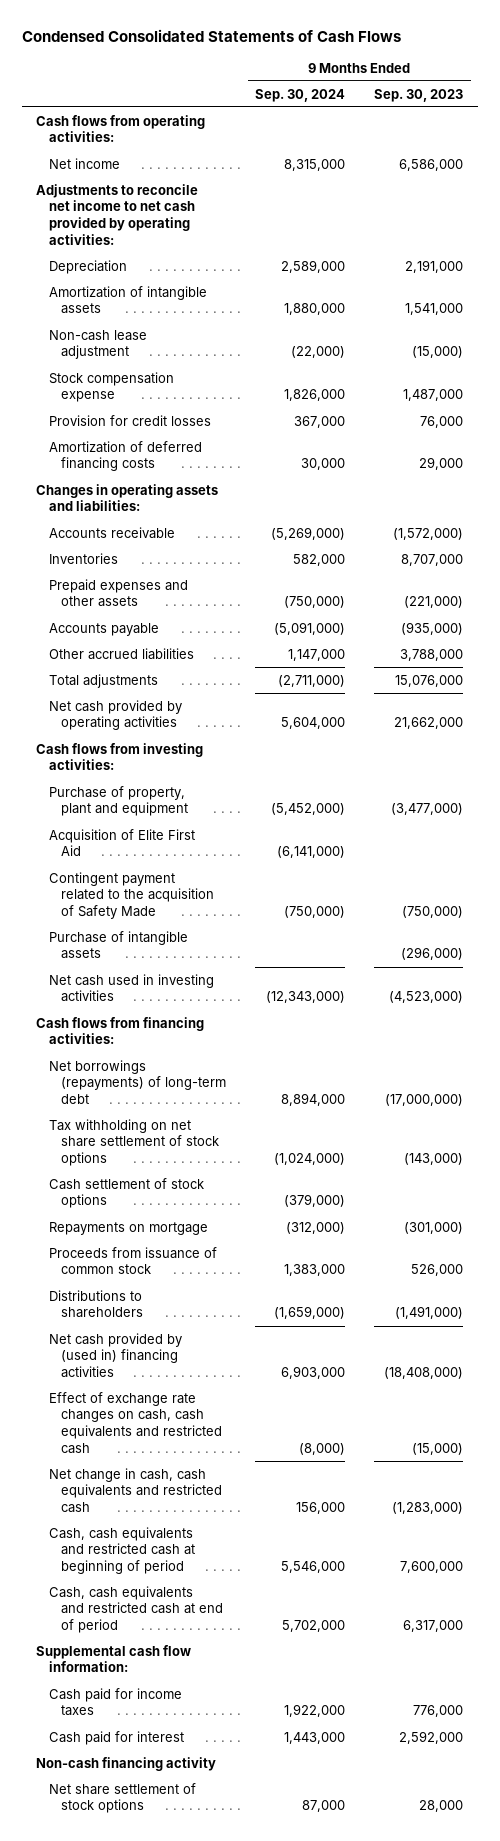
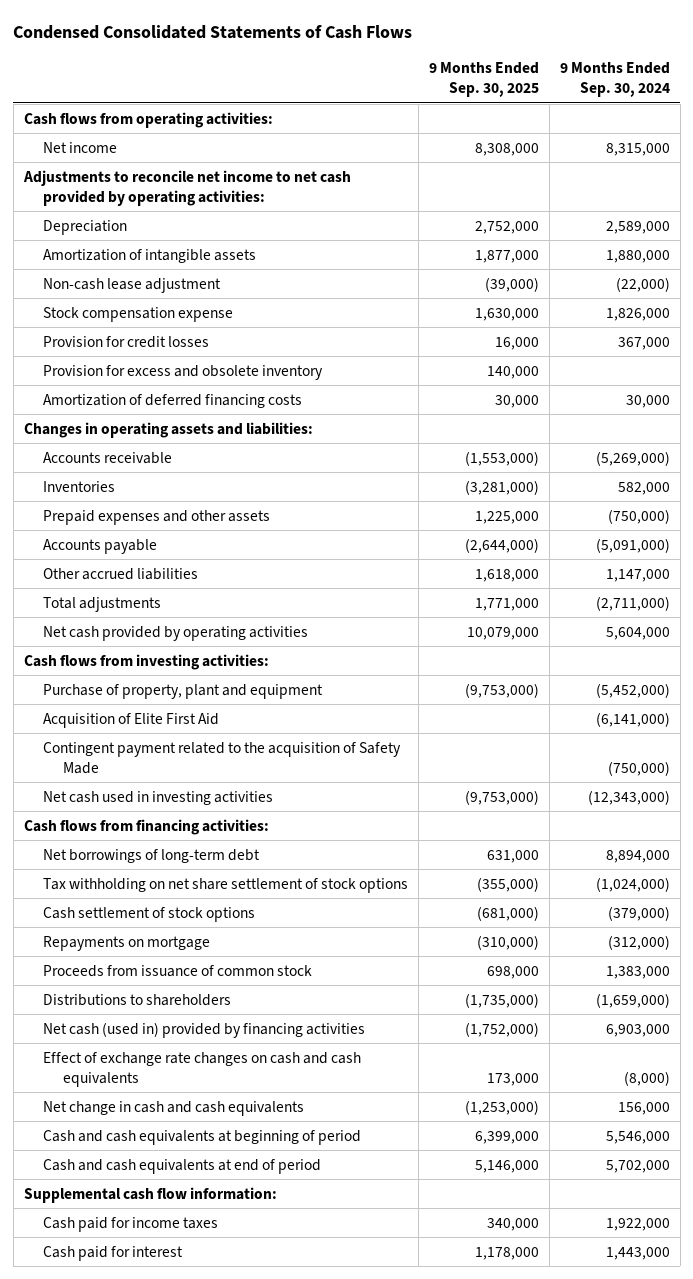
[374,88,464,102] Sep. 30, 2023 -> none
none -> [429,62,540,98] 9 Months Ended Sep. 30, 2025
none -> [43,364,324,380] Provision for excess and obsolete inventory
[48,930,188,960] Purchase of intangible assets -> none
[48,1059,227,1104] Net borrowings (repayments) of long-term debt -> [43,848,261,863] Net borrowings of long-term debt
[48,1332,182,1378] Net cash provided by (used in) financing activities -> [43,1021,366,1038] Net cash (used in) provided by financing activities
[48,1391,223,1454] Effect of exchange rate changes on cash, cash equivalents and restricted cash -> [43,1051,362,1087] Effect of exchange rate changes on cash and cash equivalents
[48,1467,223,1513] Net change in cash, cash equivalents and restricted cash -> [43,1100,305,1116] Net change in cash and cash equivalents
[48,1526,196,1574] Cash, cash equivalents and restricted cash at beginning of period -> [43,1129,362,1145] Cash and cash equivalents at beginning of period
[48,1585,224,1633] Cash, cash equivalents and restricted cash at end of period -> [43,1158,322,1174] Cash and cash equivalents at end of period
[36,1756,217,1771] Non-cash financing activity -> none
[48,1782,196,1814] Net share settlement of stock options -> none

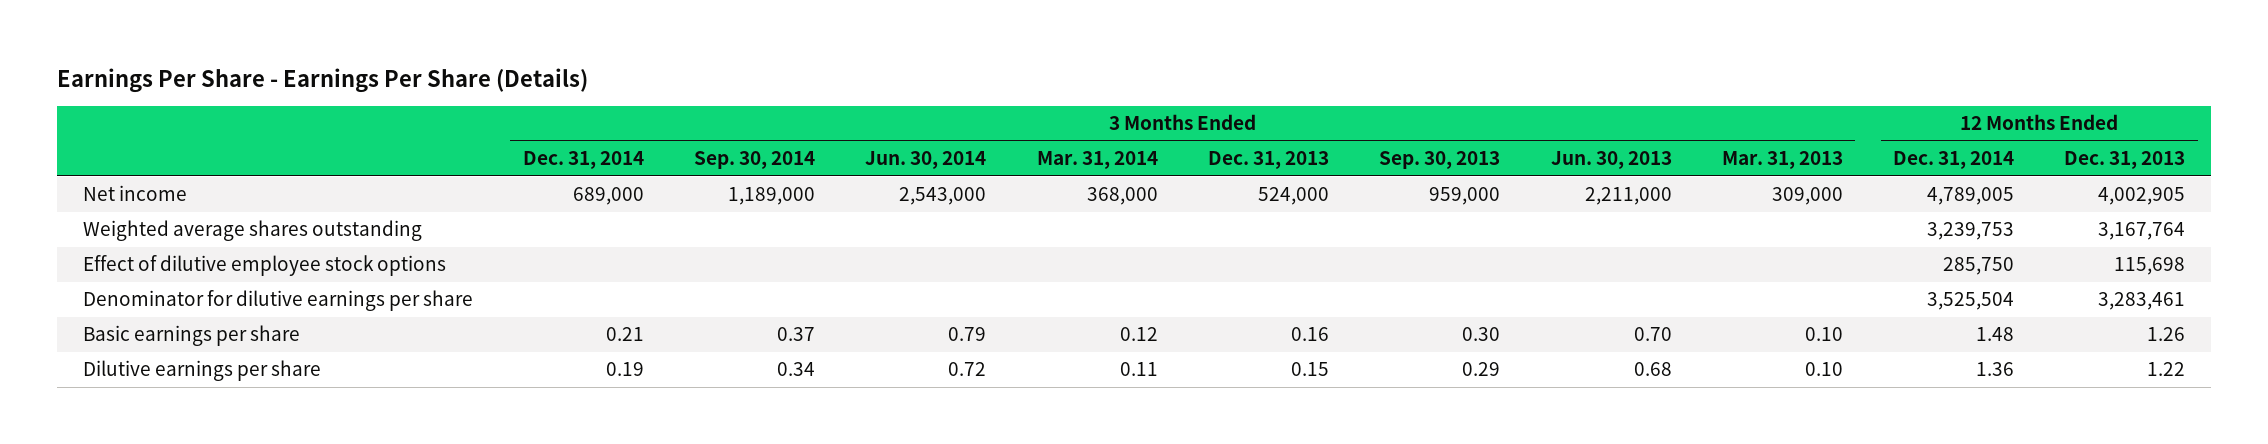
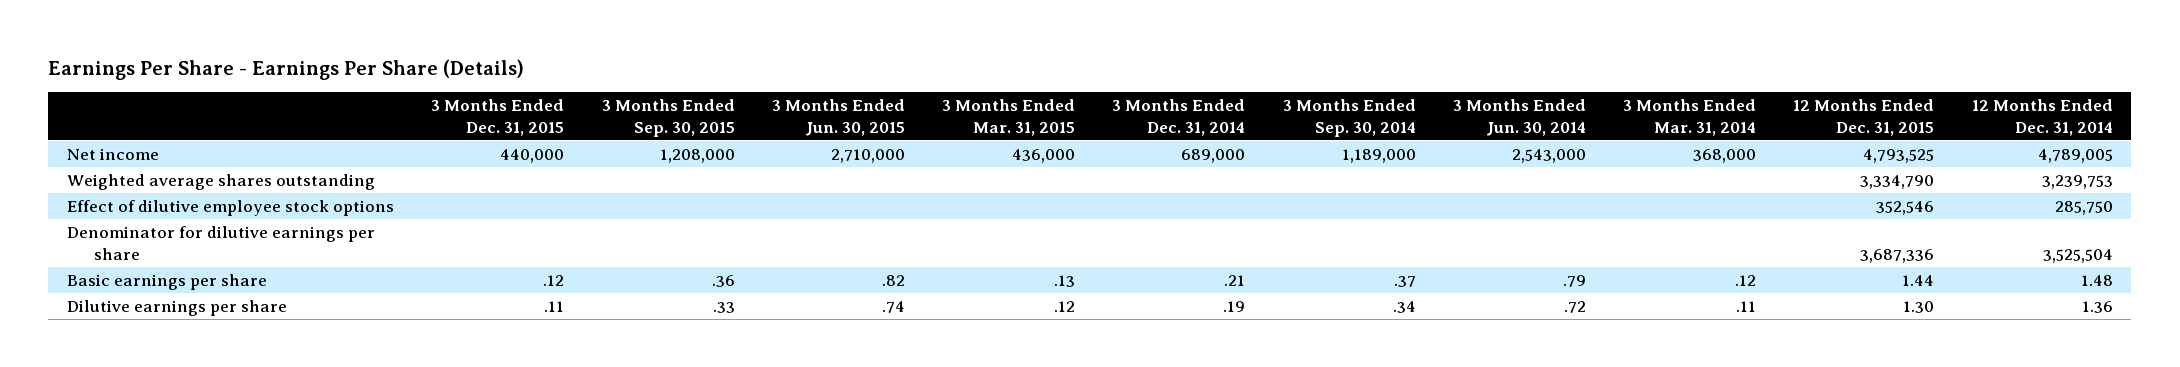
[1207,151,1329,170] Dec. 31, 2013 -> none
[1379,151,1501,170] Sep. 30, 2013 -> none
[1550,151,1672,170] Jun. 30, 2013 -> none
[1721,151,1843,170] Mar. 31, 2013 -> none
[2064,151,2186,170] Dec. 31, 2013 -> none
none -> [431,99,565,136] 3 Months Ended Dec. 31, 2015
none -> [601,99,735,137] 3 Months Ended Sep. 30, 2015
none -> [771,99,905,136] 3 Months Ended Jun. 30, 2015
none -> [942,99,1076,136] 3 Months Ended Mar. 31, 2015
none -> [1793,99,1935,136] 12 Months Ended Dec. 31, 2015
[605,327,644,342] 0.21 -> [1224,274,1246,286] .21
[777,327,816,342] 0.37 -> [1393,275,1416,287] .37
[948,327,987,342] 0.79 -> [1562,274,1586,287] .79
[1119,327,1158,342] 0.12 -> [1735,274,1757,286] .12
[605,362,644,377] 0.19 -> [1223,300,1246,312] .19
[777,362,816,377] 0.34 -> [1392,300,1416,313] .34
[948,362,987,377] 0.72 -> [1563,300,1586,313] .72
[1119,362,1158,377] 0.11 -> [1736,300,1757,312] .11

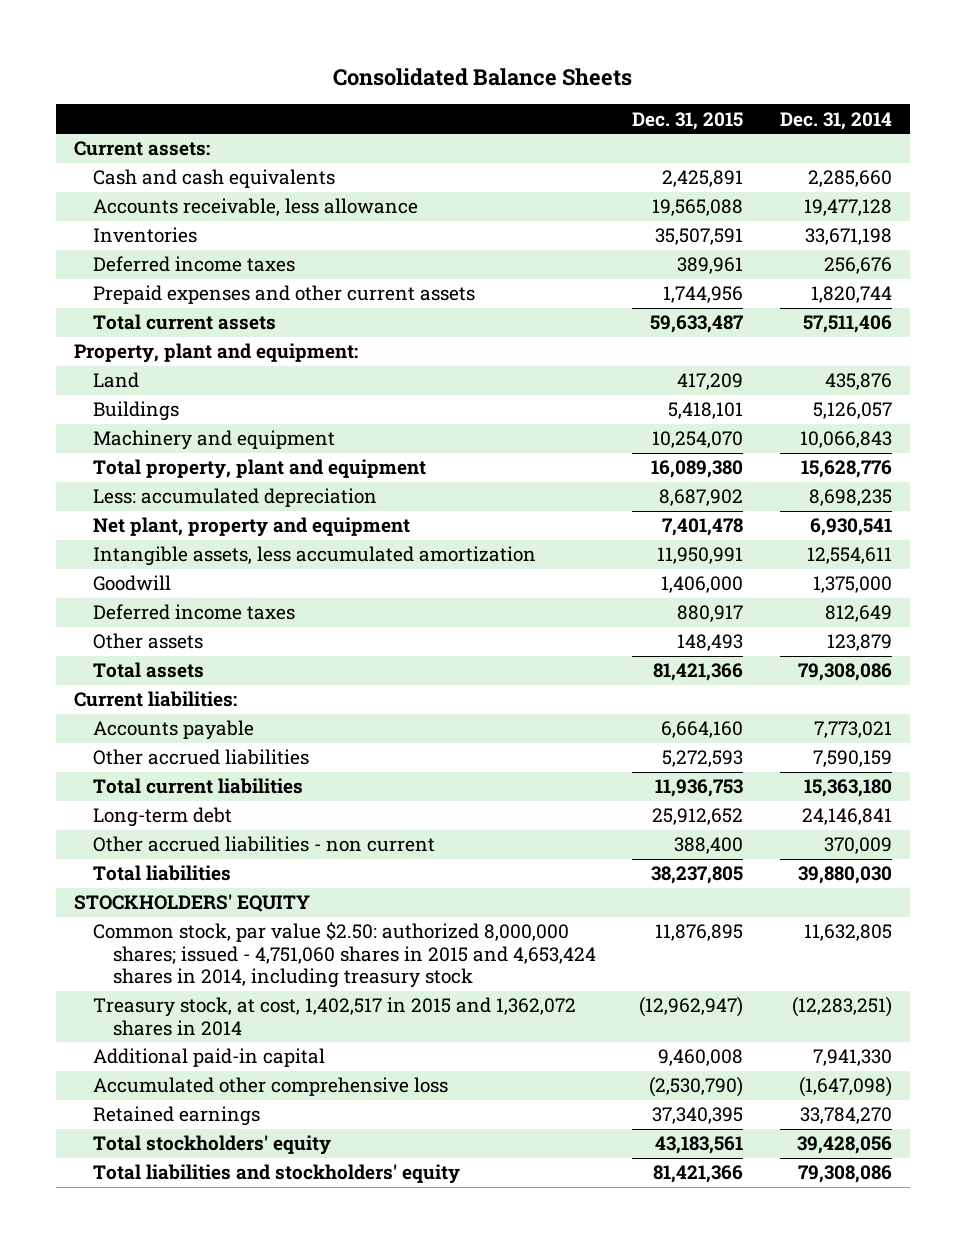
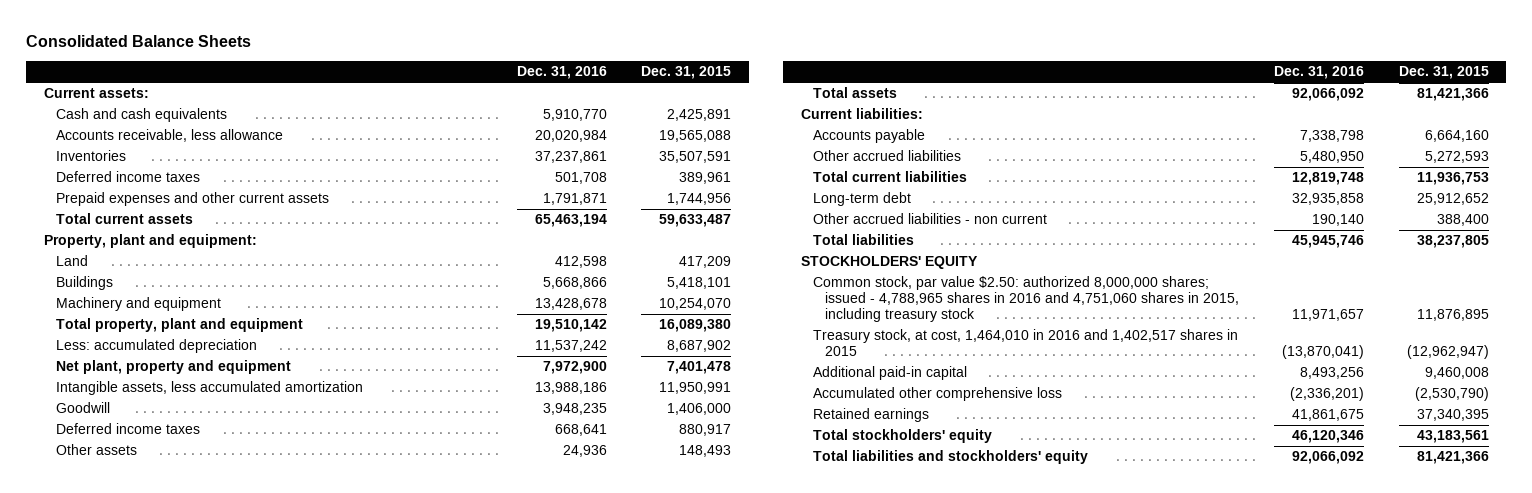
[779,111,892,130] Dec. 31, 2014 -> none
none -> [516,66,607,80] Dec. 31, 2016
[93,922,596,988] Common stock, par value $2.50: authorized 8,000,000 shares; issued - 4,751,060 shares in 2015 and 4,653,424 shares in 2014, including treasury stock -> [812,276,1239,323] Common stock, par value $2.50: authorized 8,000,000 shares; issued - 4,788,965 shares in 2016 and 4,751,060 shares in 2015, including treasury stock
[93,997,577,1036] Treasury stock, at cost, 1,402,517 in 2015 and 1,362,072 shares in 2014 -> [812,329,1238,357] Treasury stock, at cost, 1,464,010 in 2016 and 1,402,517 shares in 2015

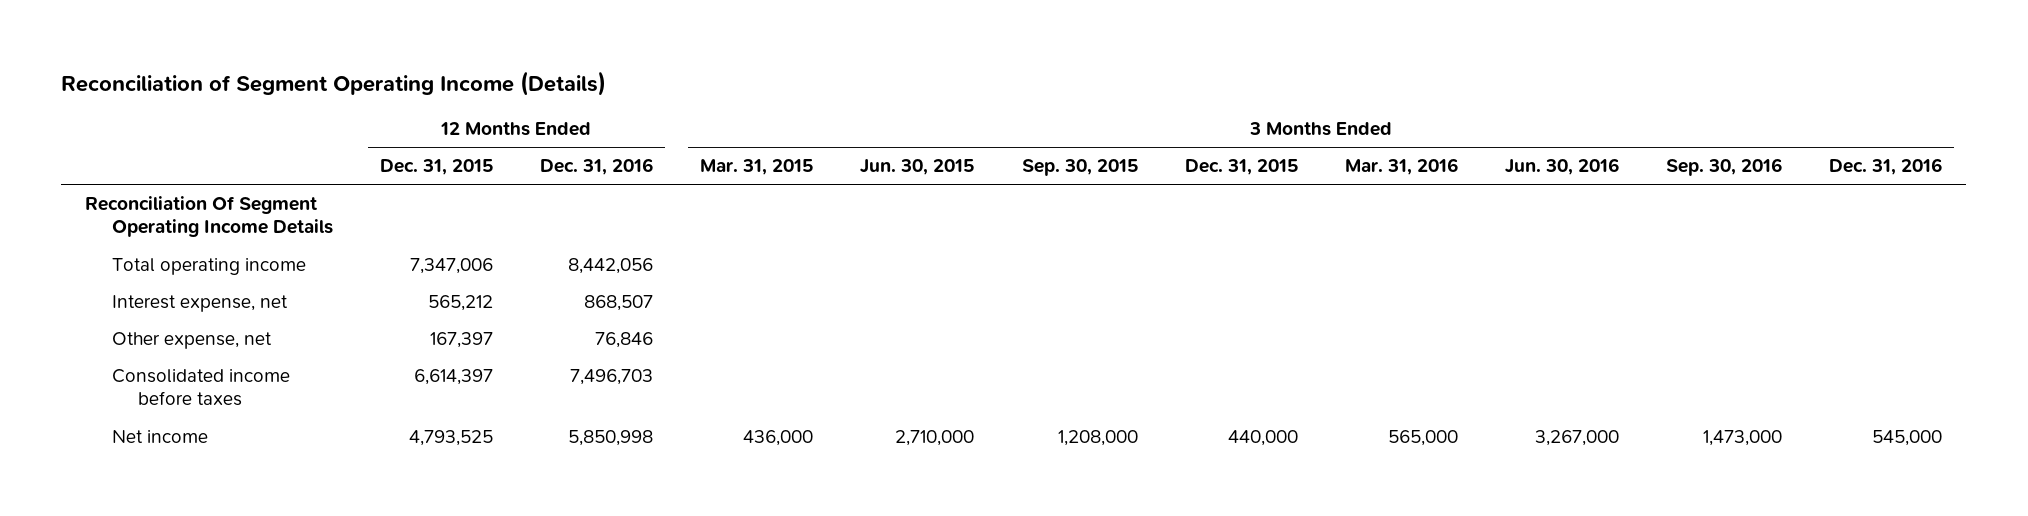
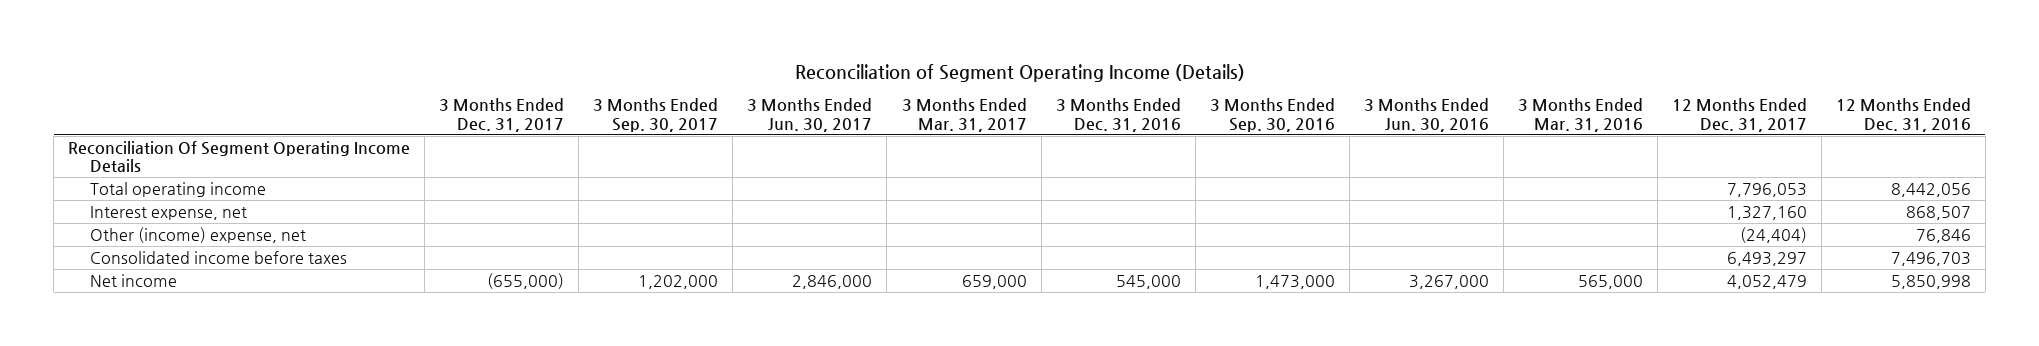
[379,159,493,176] Dec. 31, 2015 -> none
[700,159,814,176] Mar. 31, 2015 -> none
[860,159,975,176] Jun. 30, 2015 -> none
[1021,159,1138,177] Sep. 30, 2015 -> none
[1184,159,1298,176] Dec. 31, 2015 -> none
none -> [439,98,565,132] 3 Months Ended Dec. 31, 2017
none -> [593,98,719,132] 3 Months Ended Sep. 30, 2017
none -> [747,98,873,132] 3 Months Ended Jun. 30, 2017
none -> [901,98,1027,132] 3 Months Ended Mar. 31, 2017
none -> [1671,98,1807,132] 12 Months Ended Dec. 31, 2017
[111,332,272,350] Other expense, net -> [90,226,307,243] Other (income) expense, net

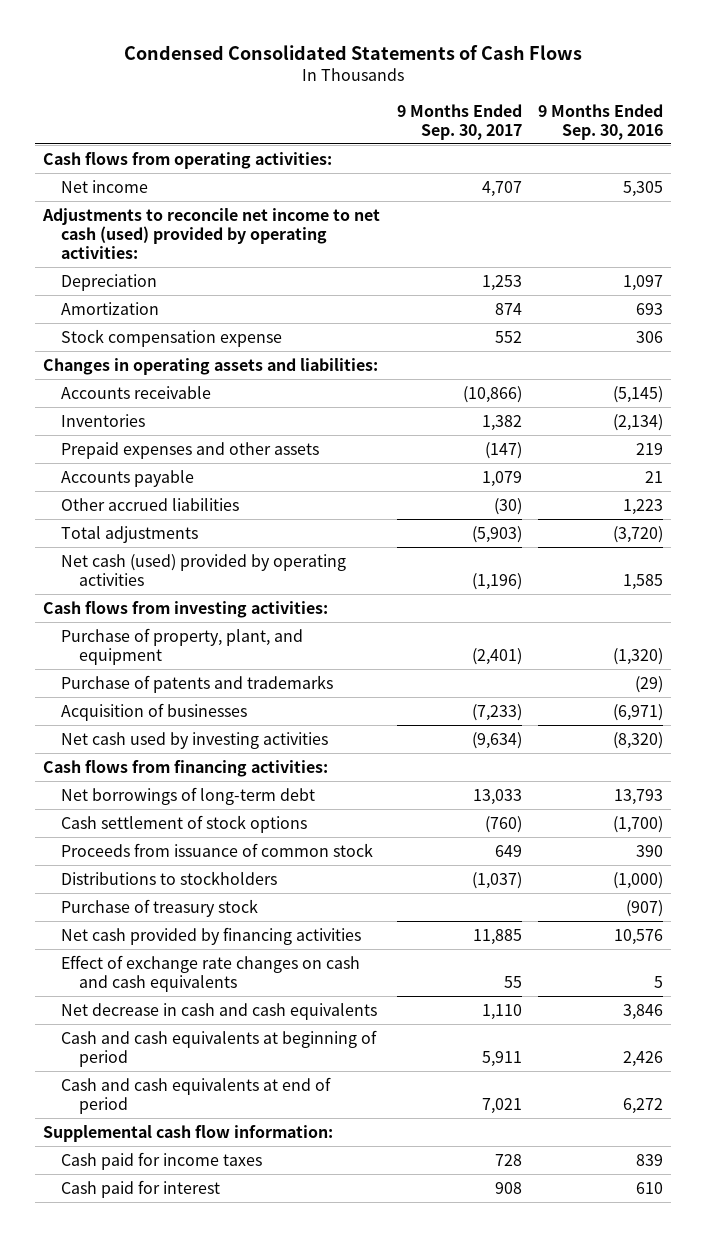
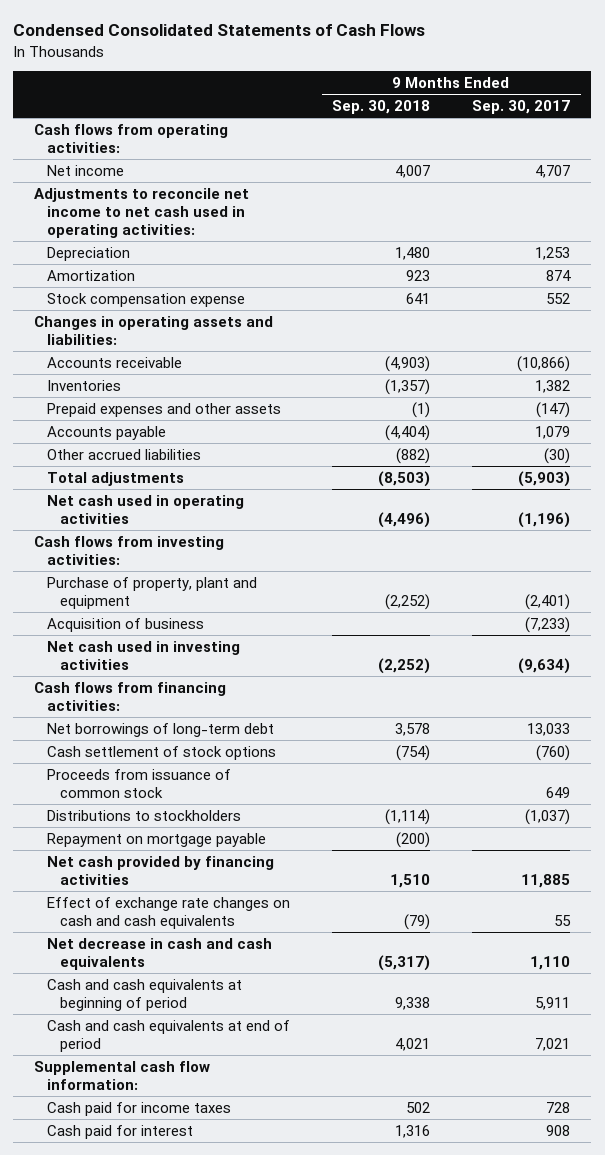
[538,103,664,140] 9 Months Ended Sep. 30, 2016 -> none
none -> [332,100,431,115] Sep. 30, 2018
[42,207,381,259] Adjustments to reconcile net income to net cash (used) provided by operating activities: -> [34,187,250,238] Adjustments to reconcile net income to net cash used in operating activities:
[61,553,347,586] Net cash (used) provided by operating activities -> [47,494,245,524] Net cash used in operating activities
[61,674,334,693] Purchase of patents and trademarks -> none
[61,627,304,665] Purchase of property, plant, and equipment -> [47,576,258,609] Purchase of property, plant and equipment
[61,702,248,721] Acquisition of businesses -> [47,617,205,632] Acquisition of business
[61,731,329,749] Net cash used by investing activities -> [47,640,241,670] Net cash used in investing activities
[61,898,259,917] Purchase of treasury stock -> none
none -> [47,832,267,847] Repayment on mortgage payable

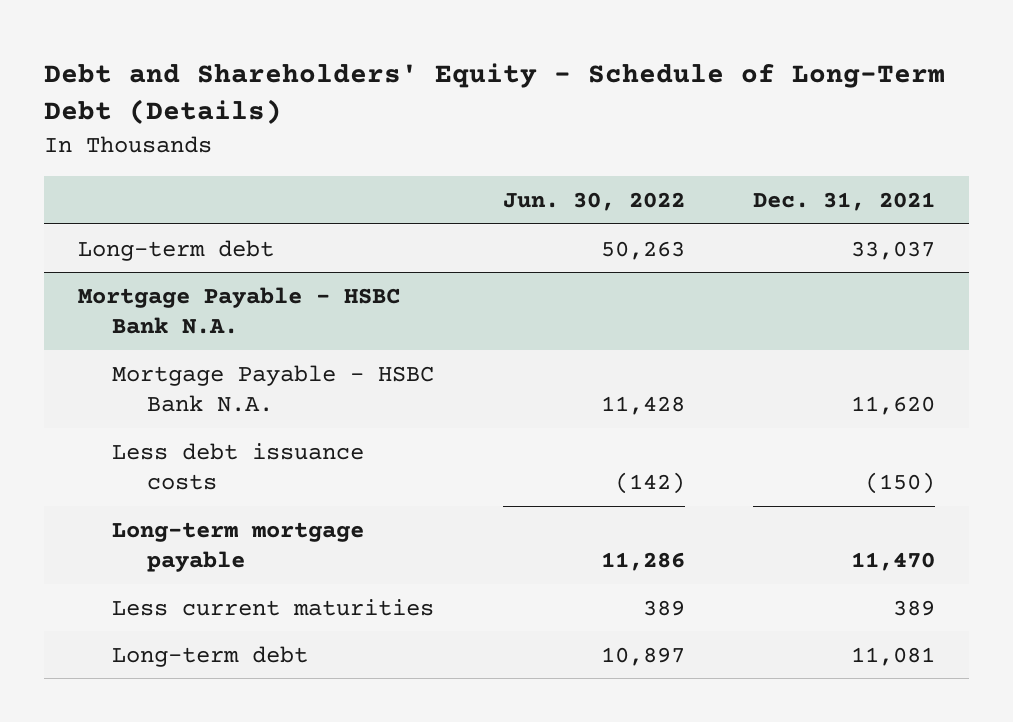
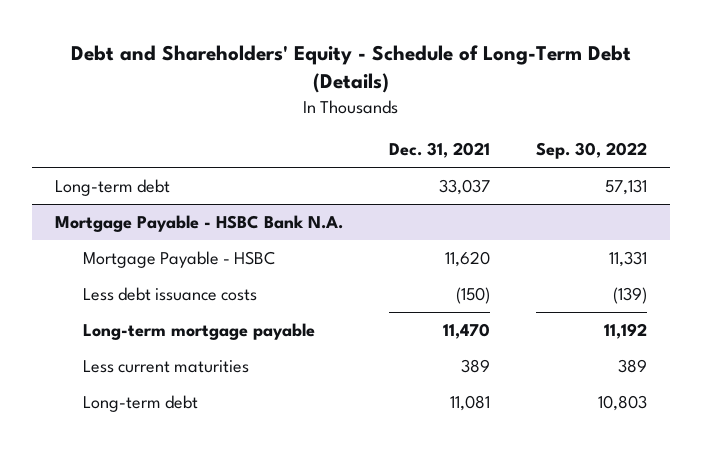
[502,191,685,211] Jun. 30, 2022 -> none
none -> [536,142,648,160] Sep. 30, 2022
[112,364,435,413] Mortgage Payable - HSBC Bank N.A. -> [83,251,276,269] Mortgage Payable - HSBC

